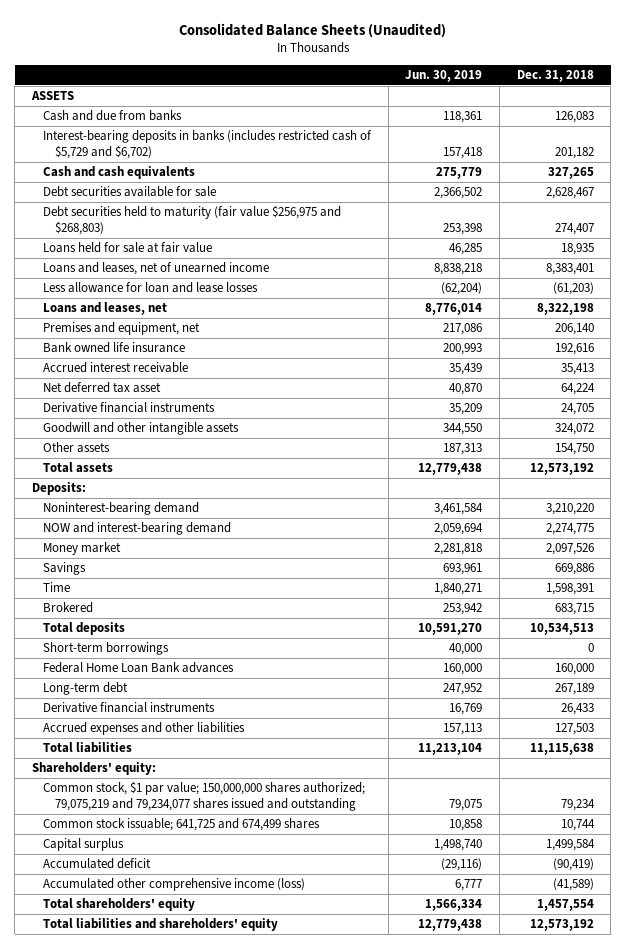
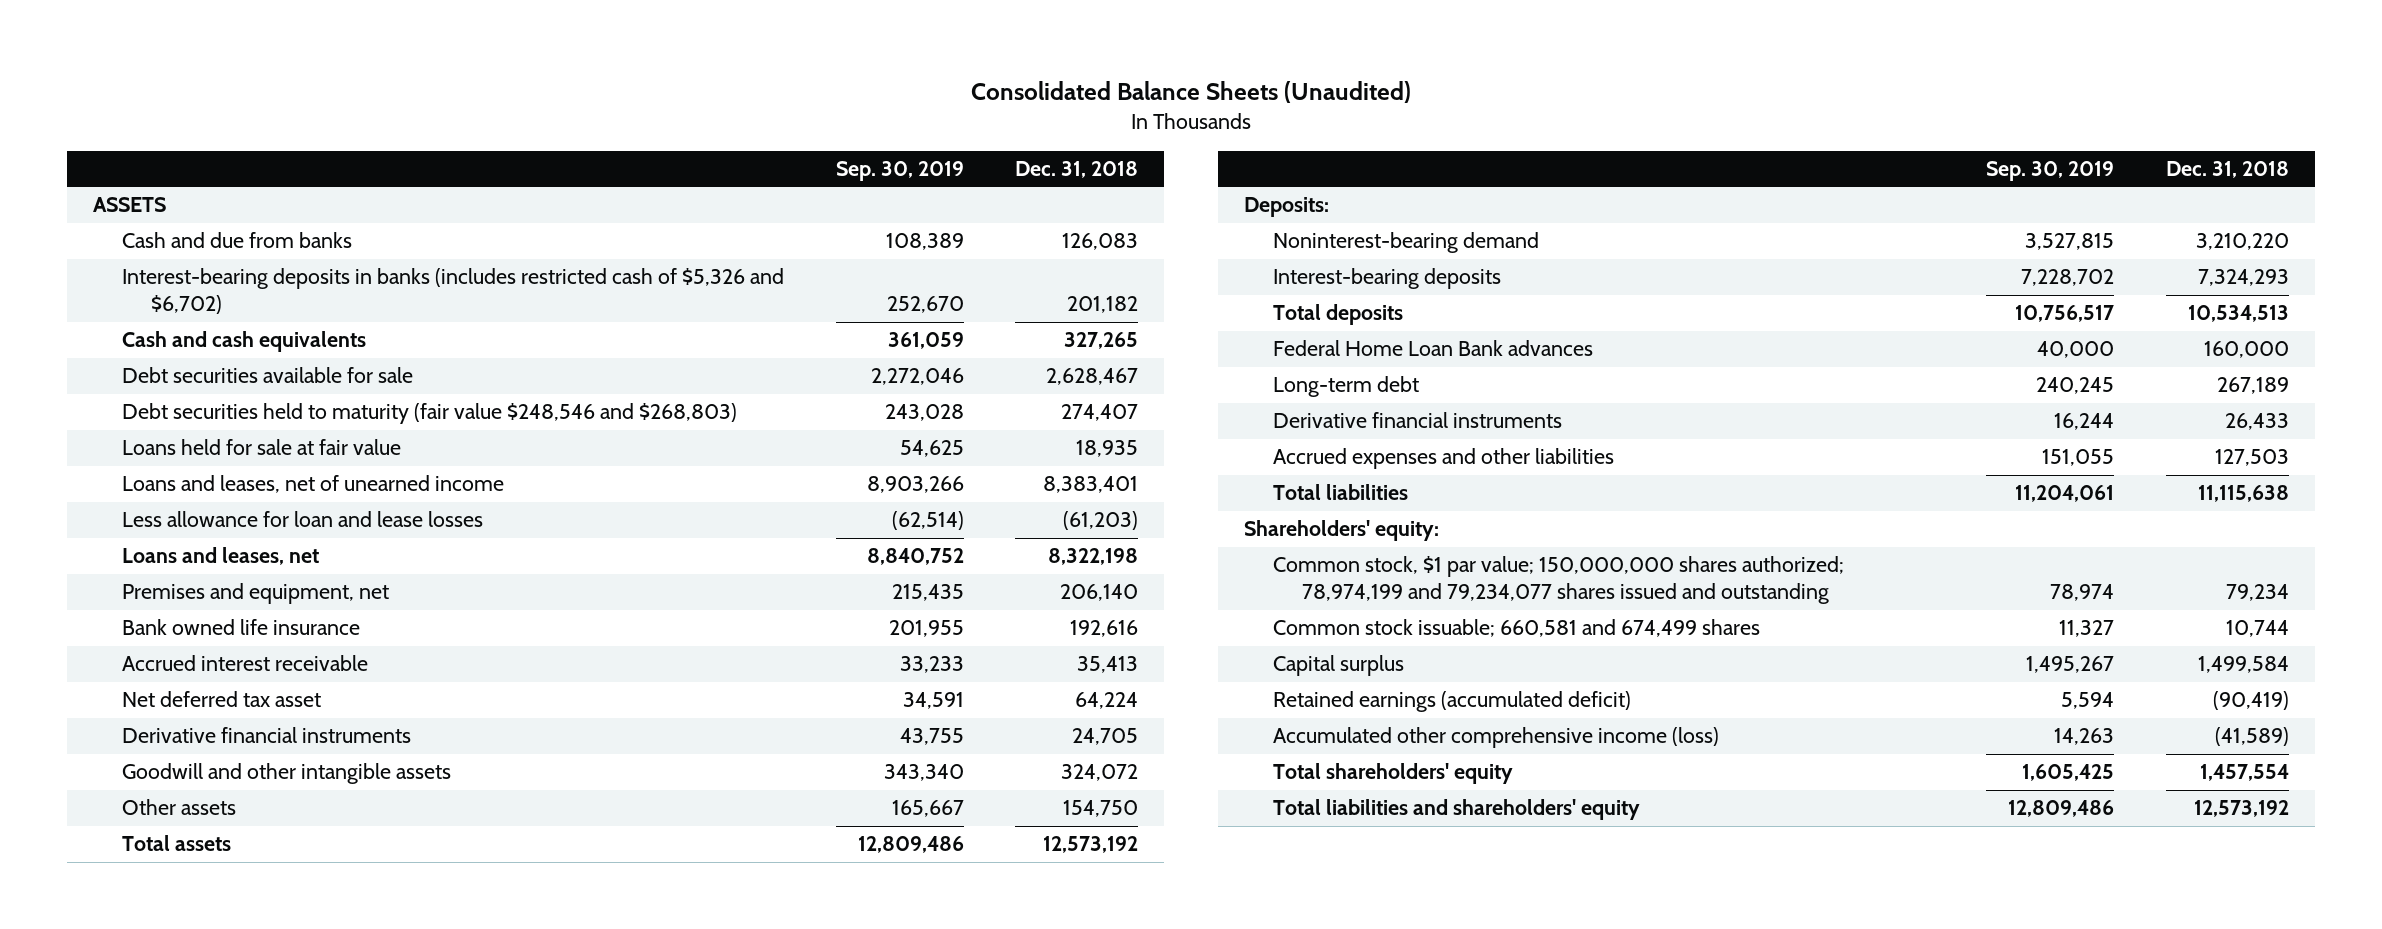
[405,70,483,83] Jun. 30, 2019 -> none
none -> [835,160,964,181] Sep. 30, 2019
[43,130,373,160] Interest-bearing deposits in banks (includes restricted cash of $5,729 and $6,702) -> [121,268,784,315] Interest-bearing deposits in banks (includes restricted cash of $5,326 and $6,702)
[43,205,342,236] Debt securities held to maturity (fair value $256,975 and $268,803) -> [121,403,737,425] Debt securities held to maturity (fair value $248,546 and $268,803)
[43,522,232,536] NOW and interest-bearing demand -> none
[43,542,122,556] Money market -> none
[43,562,87,576] Savings -> none
[43,582,71,593] Time -> none
[43,602,94,614] Brokered -> none
none -> [1272,268,1501,290] Interest-bearing deposits
[43,642,170,656] Short-term borrowings -> none
[43,781,366,812] Common stock, $1 par value; 150,000,000 shares authorized; 79,075,219 and 79,234,077 shares issued and outstanding -> [1272,556,1844,605] Common stock, $1 par value; 150,000,000 shares authorized; 78,974,199 and 79,234,077 shares issued and outstanding
[43,818,321,832] Common stock issuable; 641,725 and 674,499 shares -> [1272,619,1760,638] Common stock issuable; 660,581 and 674,499 shares
[43,858,152,870] Accumulated deficit -> [1272,691,1631,713] Retained earnings (accumulated deficit)

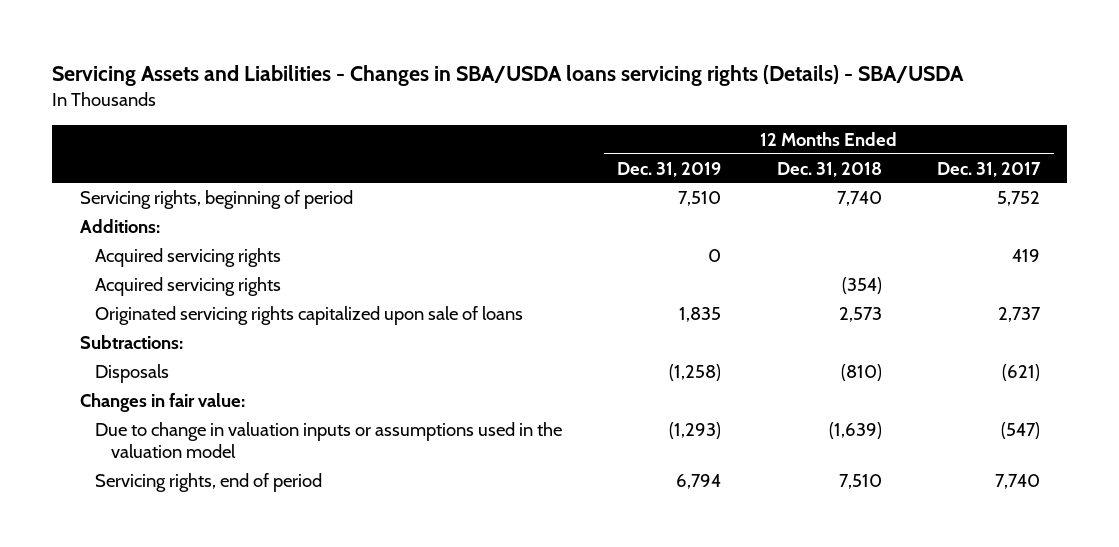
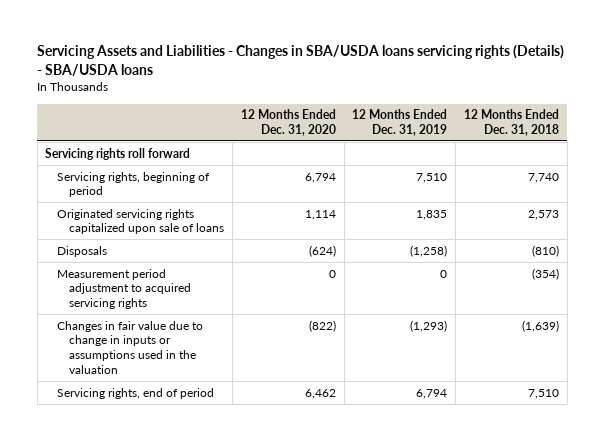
[51,65,964,87] Servicing Assets and Liabilities - Changes in SBA/USDA loans servicing rights (Details) - SBA/USDA -> [37,45,565,76] Servicing Assets and Liabilities - Changes in SBA/USDA loans servicing rights (Details) - SBA/USDA loans
[936,161,1041,177] Dec. 31, 2017 -> none
none -> [240,109,336,137] 12 Months Ended Dec. 31, 2020
none -> [45,147,191,160] Servicing rights roll forward
[79,218,160,233] Additions: -> none
[95,247,282,267] Acquired servicing rights -> none
[95,276,282,296] Acquired servicing rights -> none
[79,334,183,349] Subtractions: -> none
[79,392,245,412] Changes in fair value: -> none
none -> [57,268,192,310] Measurement period adjustment to acquired servicing rights
[95,421,563,459] Due to change in valuation inputs or assumptions used in the valuation model -> [57,320,204,375] Changes in fair value due to change in inputs or assumptions used in the valuation

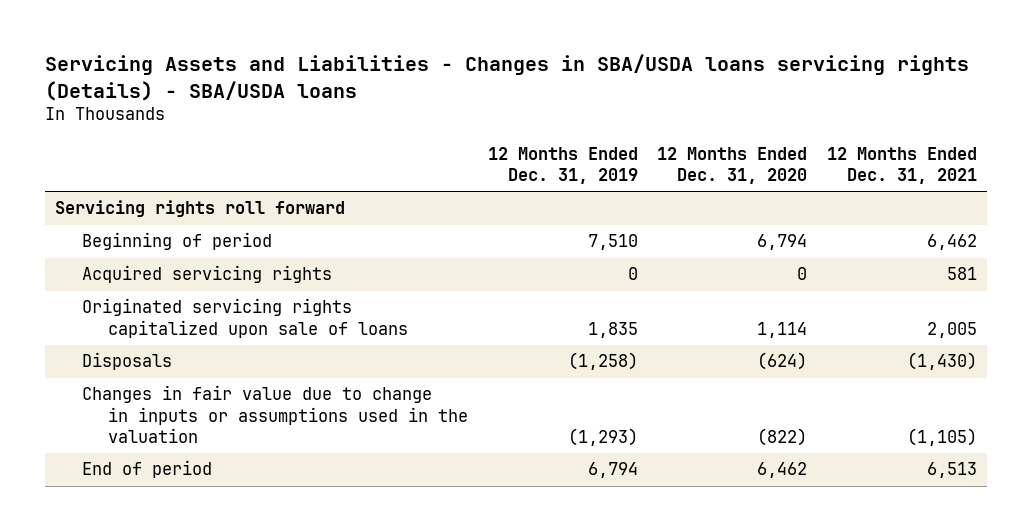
[463,109,559,137] 12 Months Ended Dec. 31, 2018 -> none
none -> [826,146,977,185] 12 Months Ended Dec. 31, 2021
[57,171,211,198] Servicing rights, beginning of period -> [81,232,272,251] Beginning of period
none -> [81,265,332,284] Acquired servicing rights
[57,268,192,310] Measurement period adjustment to acquired servicing rights -> none
[57,387,215,399] Servicing rights, end of period -> [81,460,212,479] End of period

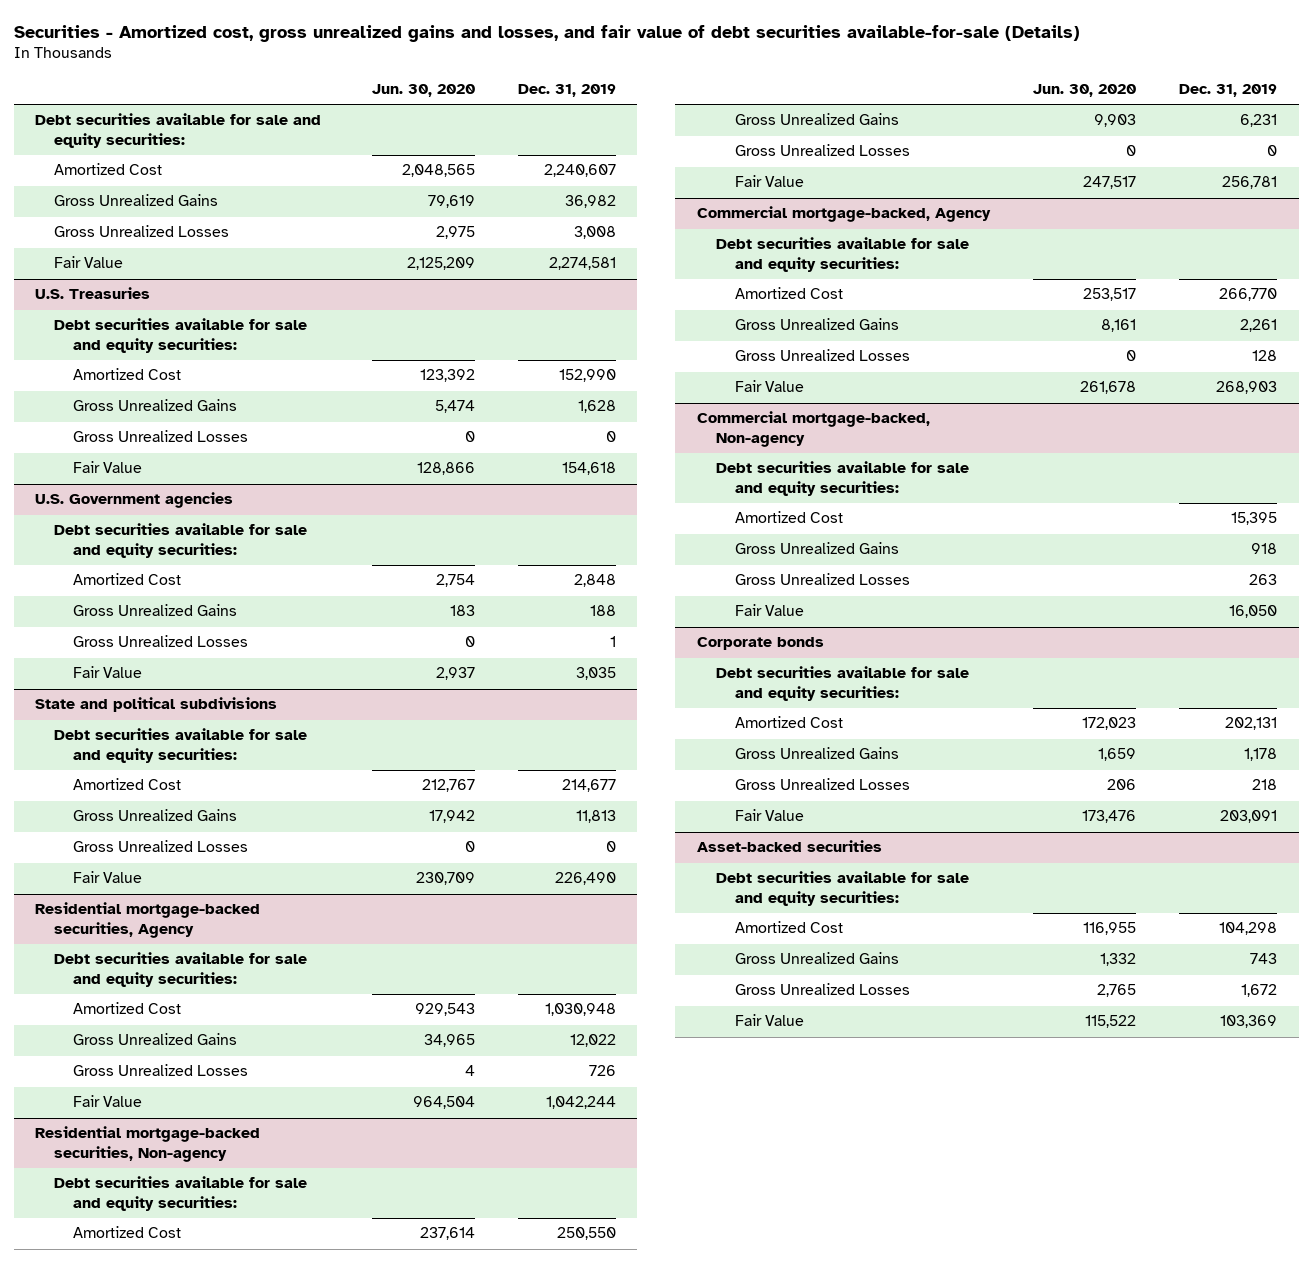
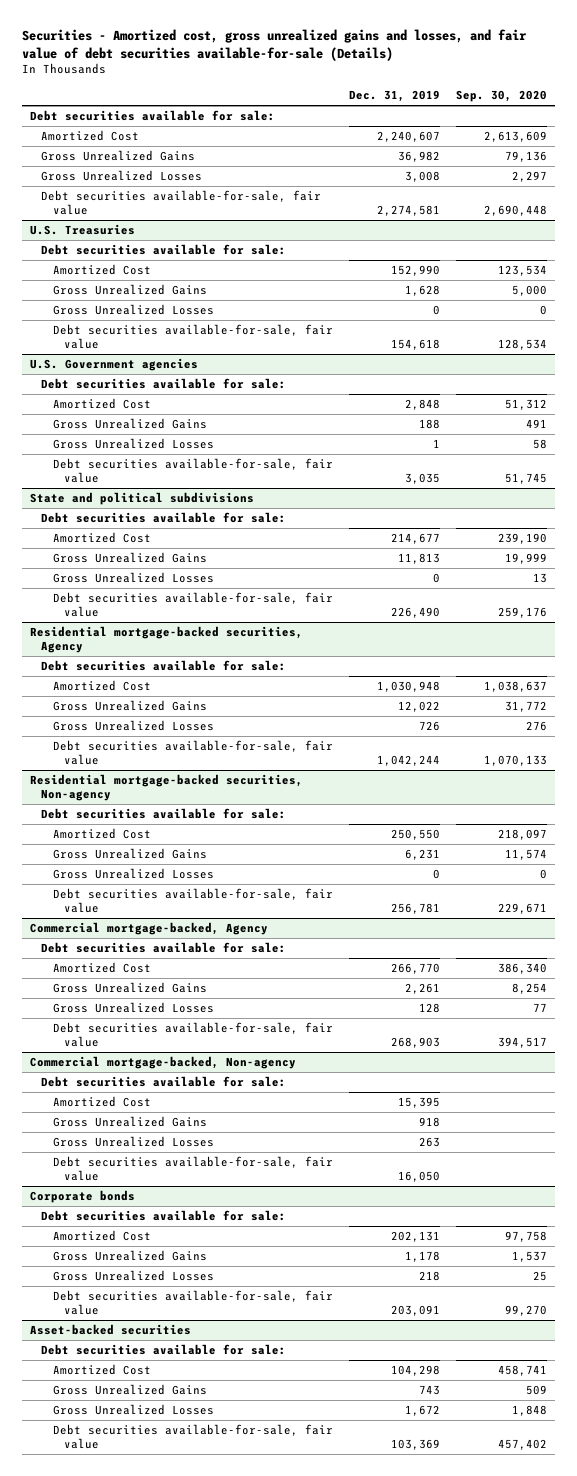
[371,84,475,98] Jun. 30, 2020 -> none
none -> [455,90,547,103] Sep. 30, 2020
[35,113,322,148] Debt securities available for sale and equity securities: -> [29,110,275,122] Debt securities available for sale:
[54,256,124,269] Fair Value -> [41,190,322,215] Debt securities available-for-sale, fair value
[54,318,308,353] Debt securities available for sale and equity securities: -> [41,244,287,256] Debt securities available for sale:
[73,461,143,474] Fair Value -> [52,324,333,349] Debt securities available-for-sale, fair value
[54,523,308,558] Debt securities available for sale and equity securities: -> [41,378,287,390] Debt securities available for sale:
[73,666,143,679] Fair Value -> [52,458,333,483] Debt securities available-for-sale, fair value
[54,728,308,763] Debt securities available for sale and equity securities: -> [41,512,287,524] Debt securities available for sale:
[73,871,143,884] Fair Value -> [52,592,333,617] Debt securities available-for-sale, fair value
[54,952,308,987] Debt securities available for sale and equity securities: -> [41,660,287,672] Debt securities available for sale:
[73,1095,143,1108] Fair Value -> [52,740,333,765] Debt securities available-for-sale, fair value
[54,1176,308,1211] Debt securities available for sale and equity securities: -> [41,808,287,820] Debt securities available for sale:
[734,175,804,188] Fair Value -> [52,888,333,913] Debt securities available-for-sale, fair value
[715,237,969,272] Debt securities available for sale and equity securities: -> [41,942,287,954] Debt securities available for sale:
[734,380,804,393] Fair Value -> [52,1022,333,1047] Debt securities available-for-sale, fair value
[715,461,969,496] Debt securities available for sale and equity securities: -> [41,1076,287,1088] Debt securities available for sale:
[734,604,804,617] Fair Value -> [52,1156,333,1181] Debt securities available-for-sale, fair value
[715,666,969,701] Debt securities available for sale and equity securities: -> [41,1210,287,1222] Debt securities available for sale:
[734,809,804,822] Fair Value -> [52,1290,333,1315] Debt securities available-for-sale, fair value
[715,871,969,906] Debt securities available for sale and equity securities: -> [41,1344,287,1356] Debt securities available for sale:
[734,1014,804,1027] Fair Value -> [52,1424,333,1449] Debt securities available-for-sale, fair value

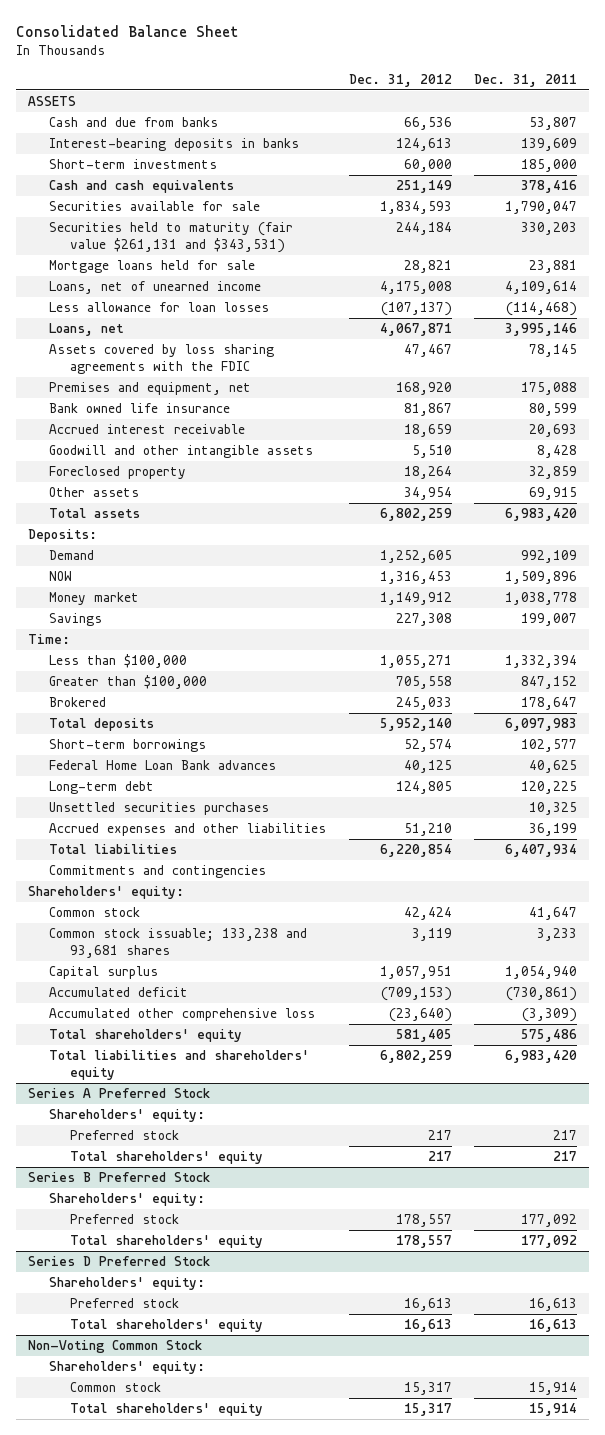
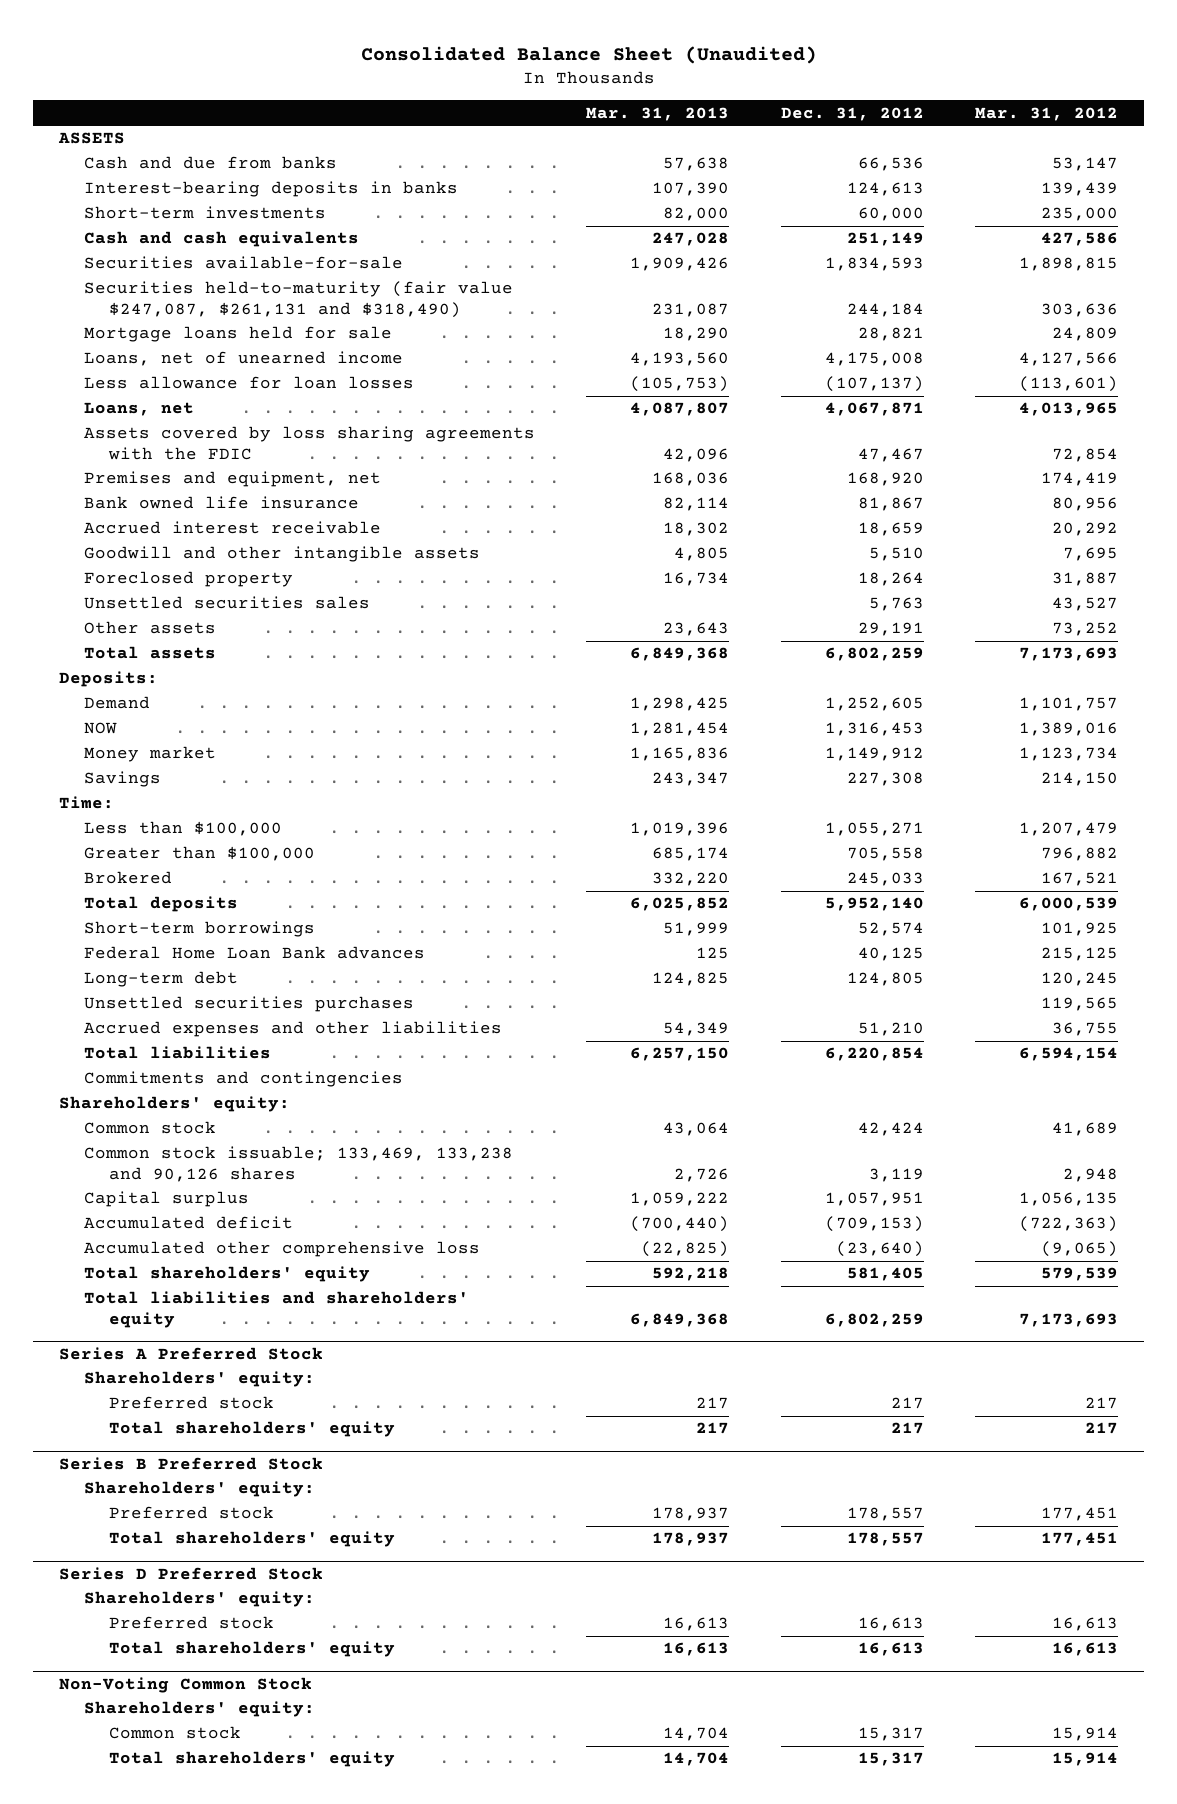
[16,25,240,38] Consolidated Balance Sheet -> [360,45,817,64] Consolidated Balance Sheet (Unaudited)
[474,74,578,88] Dec. 31, 2011 -> none
none -> [586,106,730,121] Mar. 31, 2013
none -> [975,106,1119,121] Mar. 31, 2012
[49,201,261,212] Securities available for sale -> [83,256,403,270] Securities available-for-sale
[49,222,294,253] Securities held to maturity (fair value $261,131 and $343,531) -> [83,281,513,318] Securities held-to-maturity (fair value $247,087, $261,131 and $318,490)
none -> [83,596,370,610] Unsettled securities sales
[403,487,452,501] 34,954 -> [857,622,924,637] 29,191
[49,928,308,958] Common stock issuable; 133,238 and 93,681 shares -> [83,1146,513,1182] Common stock issuable; 133,469, 133,238 and 90,126 shares

